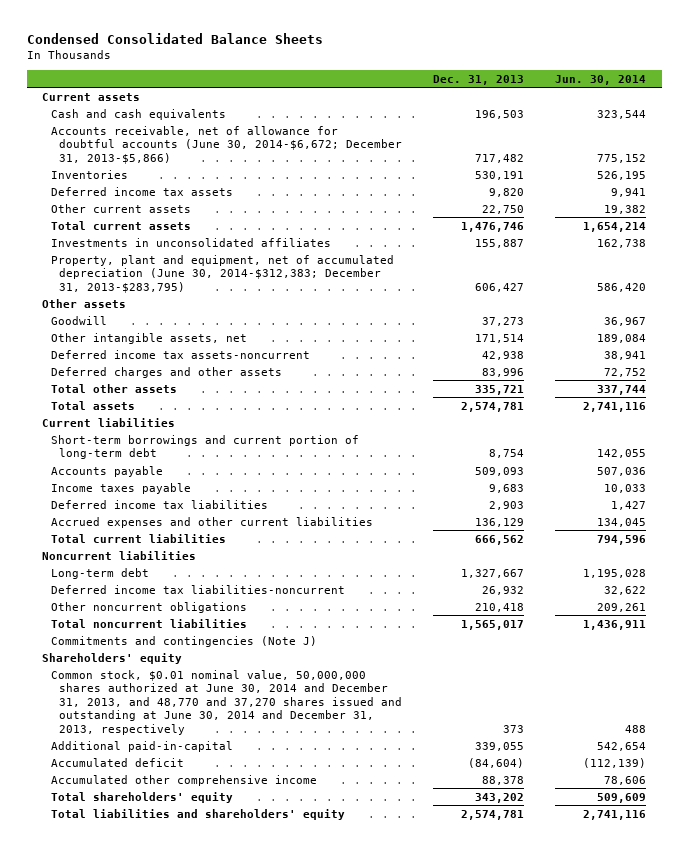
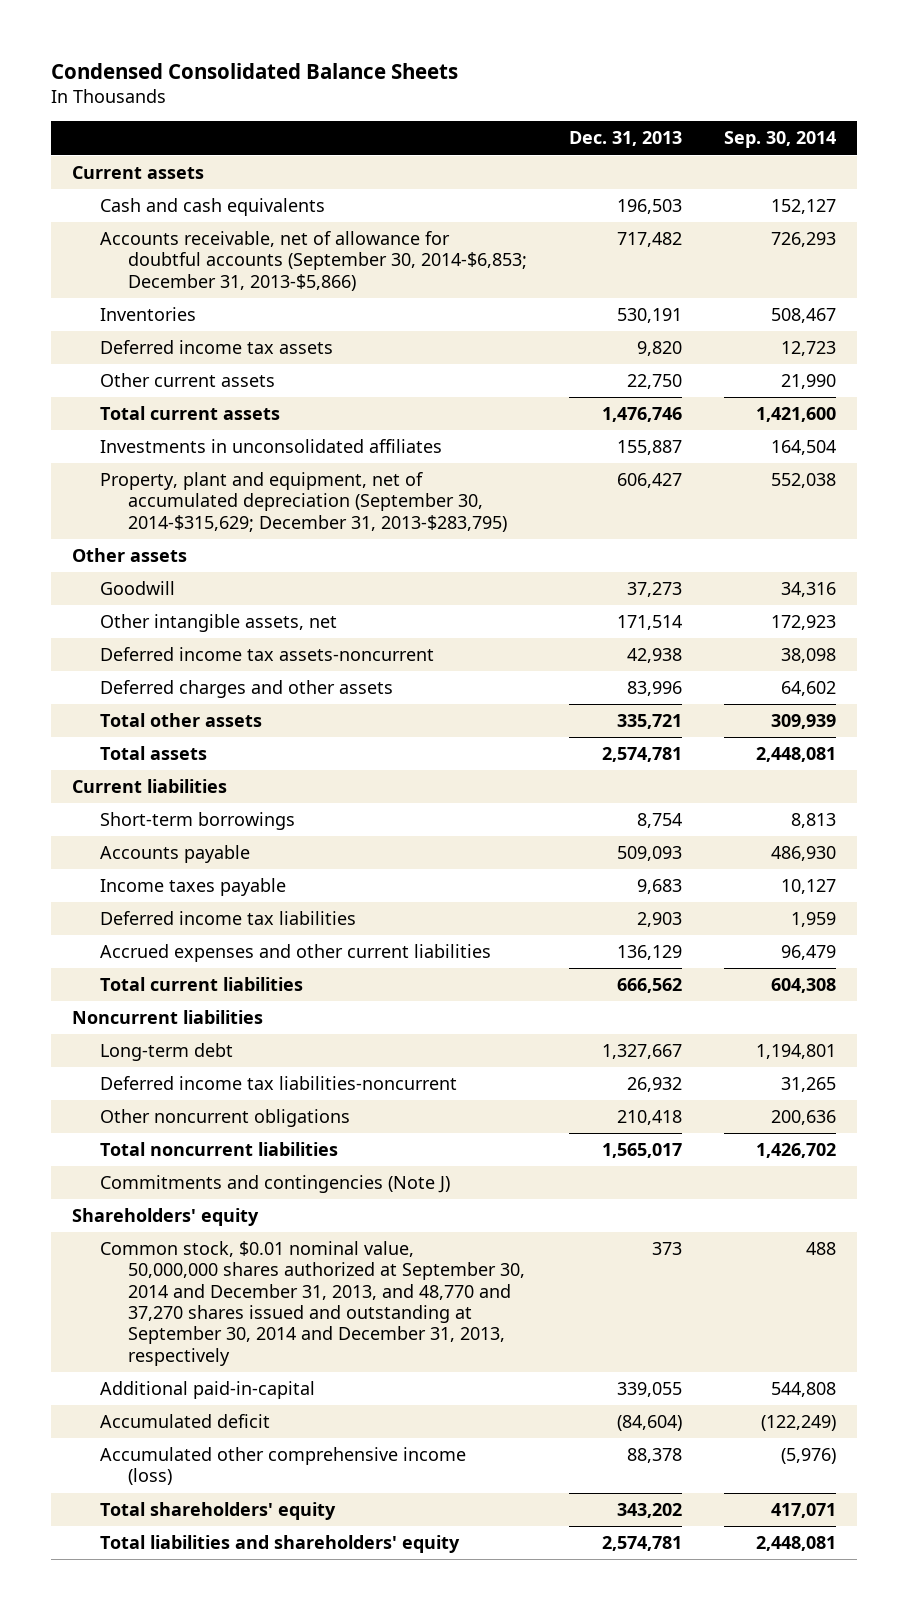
[555,74,647,85] Jun. 30, 2014 -> none
none -> [724,131,837,149] Sep. 30, 2014
[50,125,402,164] Accounts receivable, net of allowance for doubtful accounts (June 30, 2014-$6,672; December 31, 2013-$5,866) -> [100,231,528,291] Accounts receivable, net of allowance for doubtful accounts (September 30, 2014-$6,853; December 31, 2013-$5,866)
[50,254,394,293] Property, plant and equipment, net of accumulated depreciation (June 30, 2014-$312,383; December 31, 2013-$283,795) -> [100,472,508,532] Property, plant and equipment, net of accumulated depreciation (September 30, 2014-$315,629; December 31, 2013-$283,795)
[50,434,359,460] Short-term borrowings and current portion of long-term debt -> [100,812,296,831] Short-term borrowings
[50,669,402,735] Common stock, $0.01 nominal value, 50,000,000 shares authorized at June 30, 2014 and December 31, 2013, and 48,770 and 37,270 shares issued and outstanding at June 30, 2014 and December 31, 2013, respectively -> [100,1241,526,1366] Common stock, $0.01 nominal value, 50,000,000 shares authorized at September 30, 2014 and December 31, 2013, and 48,770 and 37,270 shares issued and outstanding at September 30, 2014 and December 31, 2013, respectively
[50,774,317,786] Accumulated other comprehensive income -> [100,1447,467,1486] Accumulated other comprehensive income (loss)

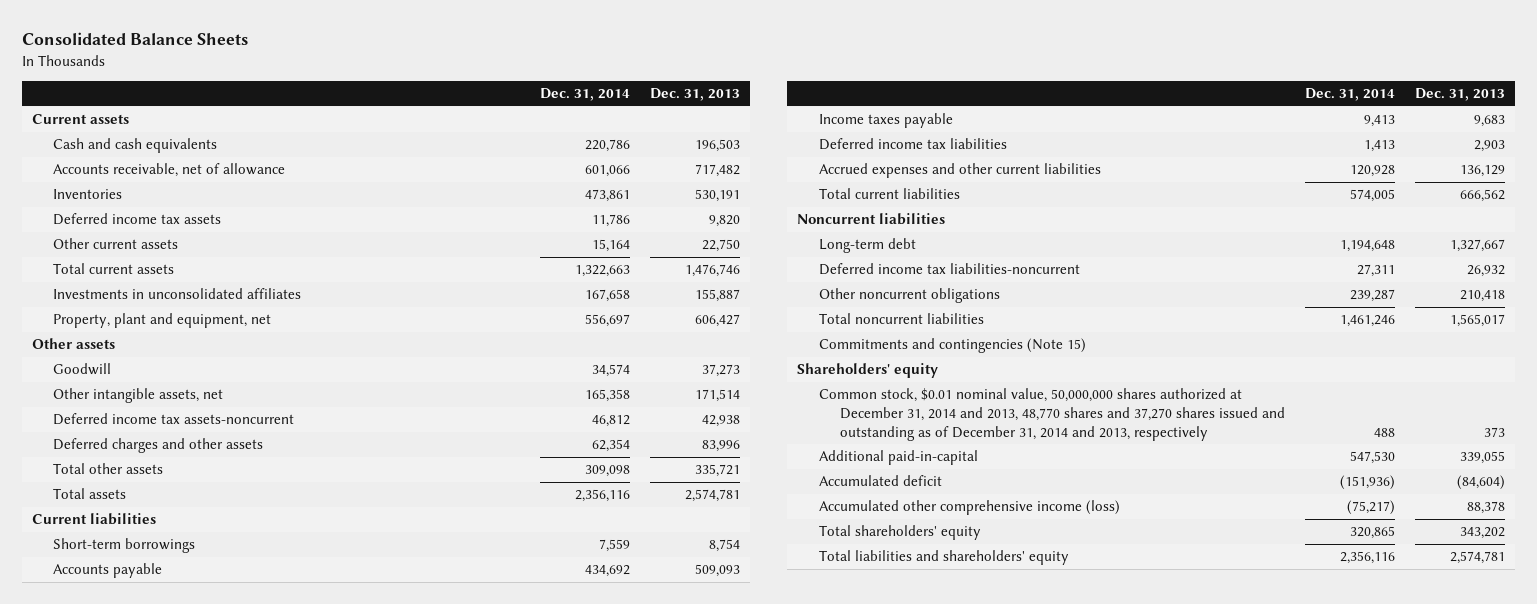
[51,63,459,80] Condensed Consolidated Balance Sheets -> [21,32,248,46] Consolidated Balance Sheets
[724,131,837,149] Sep. 30, 2014 -> none
none -> [539,88,630,102] Dec. 31, 2014
[100,231,528,291] Accounts receivable, net of allowance for doubtful accounts (September 30, 2014-$6,853; December 31, 2013-$5,866) -> [53,163,286,178] Accounts receivable, net of allowance
[100,472,508,532] Property, plant and equipment, net of accumulated depreciation (September 30, 2014-$315,629; December 31, 2013-$283,795) -> [53,313,272,329] Property, plant and equipment, net
[100,1175,451,1194] Commitments and contingencies (Note J) -> [818,338,1086,354] Commitments and contingencies (Note 15)
[100,1241,526,1366] Common stock, $0.01 nominal value, 50,000,000 shares authorized at September 30, 2014 and December 31, 2013, and 48,770 and 37,270 shares issued and outstanding at September 30, 2014 and December 31, 2013, respectively -> [818,388,1286,441] Common stock, $0.01 nominal value, 50,000,000 shares authorized at December 31, 2014 and 2013, 48,770 shares and 37,270 shares issued and outstanding as of December 31, 2014 and 2013, respectively

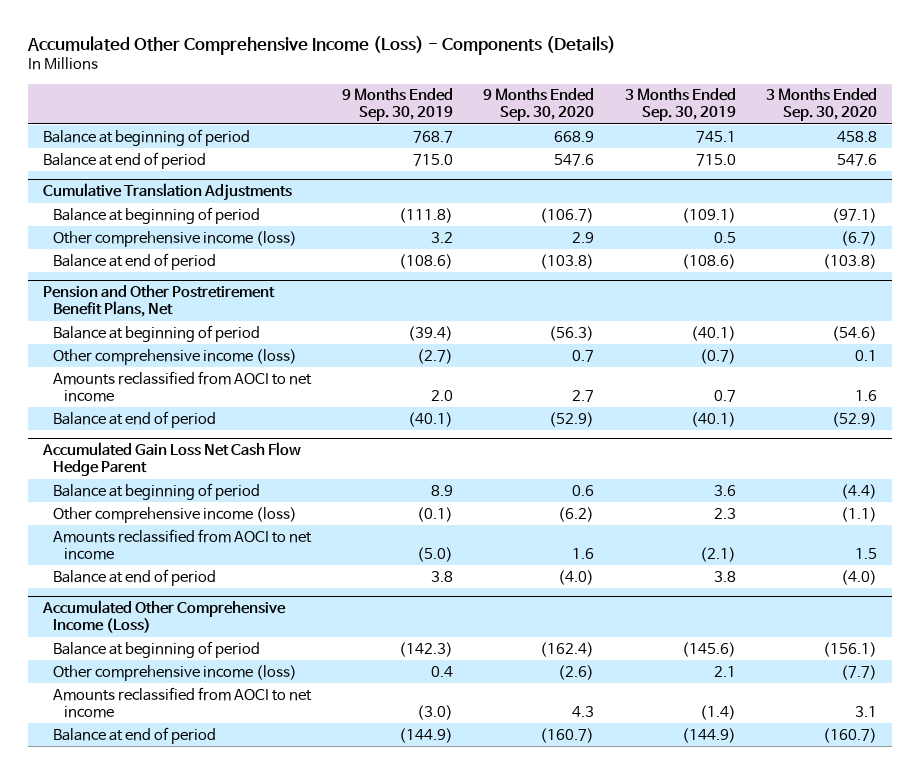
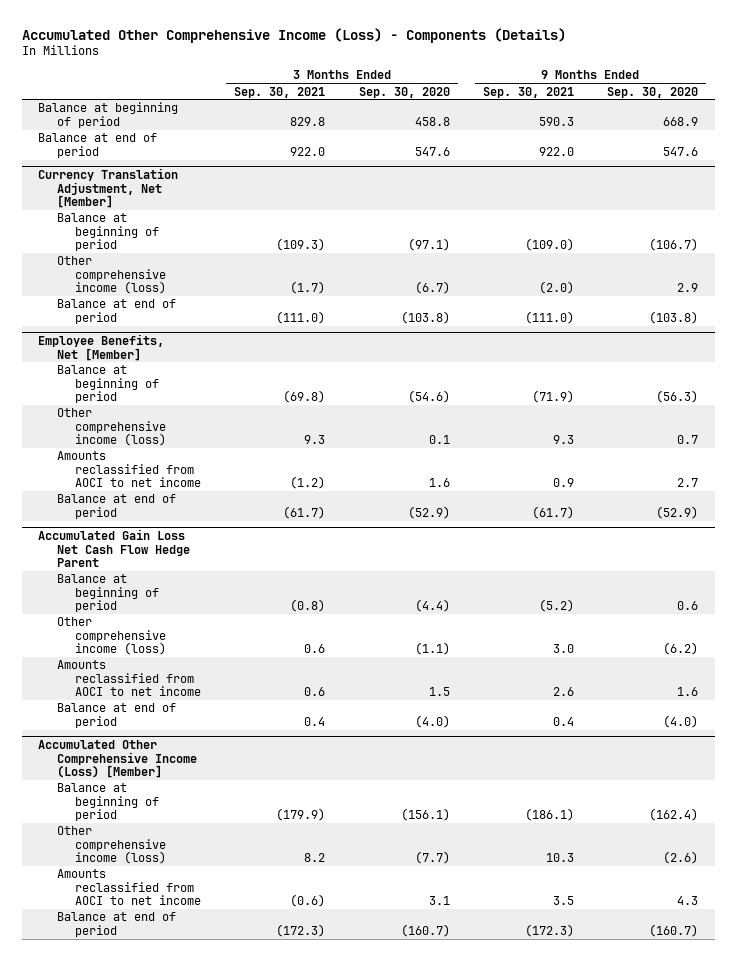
[341,88,453,122] 9 Months Ended Sep. 30, 2019 -> none
[624,88,736,122] 3 Months Ended Sep. 30, 2019 -> none
none -> [234,86,326,98] Sep. 30, 2021
none -> [482,86,574,98] Sep. 30, 2021
[42,183,292,202] Cumulative Translation Adjustments -> [38,168,179,208] Currency Translation Adjustment, Net [Member]
[42,285,275,318] Pension and Other Postretirement Benefit Plans, Net -> [38,334,165,361] Employee Benefits, Net [Member]
[41,600,286,634] Accumulated Other Comprehensive Income (Loss) -> [38,740,197,778] Accumulated Other Comprehensive Income (Loss) [Member]

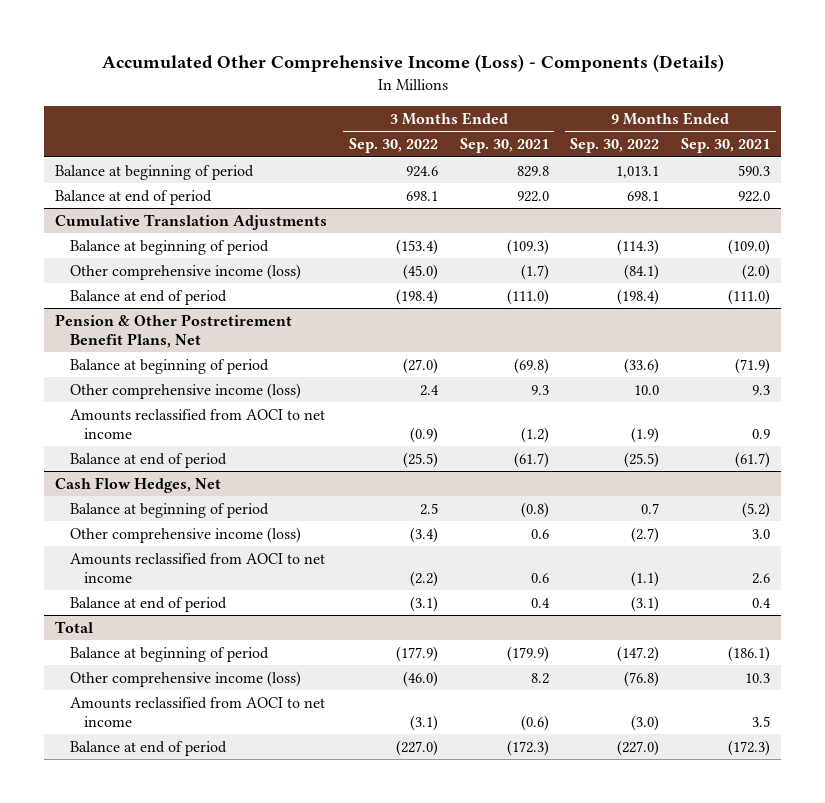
[358,86,450,98] Sep. 30, 2020 -> none
[607,86,699,98] Sep. 30, 2020 -> none
none -> [348,138,438,154] Sep. 30, 2022
none -> [570,138,660,154] Sep. 30, 2022
[38,168,179,208] Currency Translation Adjustment, Net [Member] -> [54,213,327,230] Cumulative Translation Adjustments
[38,334,165,361] Employee Benefits, Net [Member] -> [54,313,292,348] Pension & Other Postretirement Benefit Plans, Net
[38,529,190,567] Accumulated Gain Loss Net Cash Flow Hedge Parent -> [54,476,221,493] Cash Flow Hedges, Net
[38,740,197,778] Accumulated Other Comprehensive Income (Loss) [Member] -> [54,620,93,633] Total

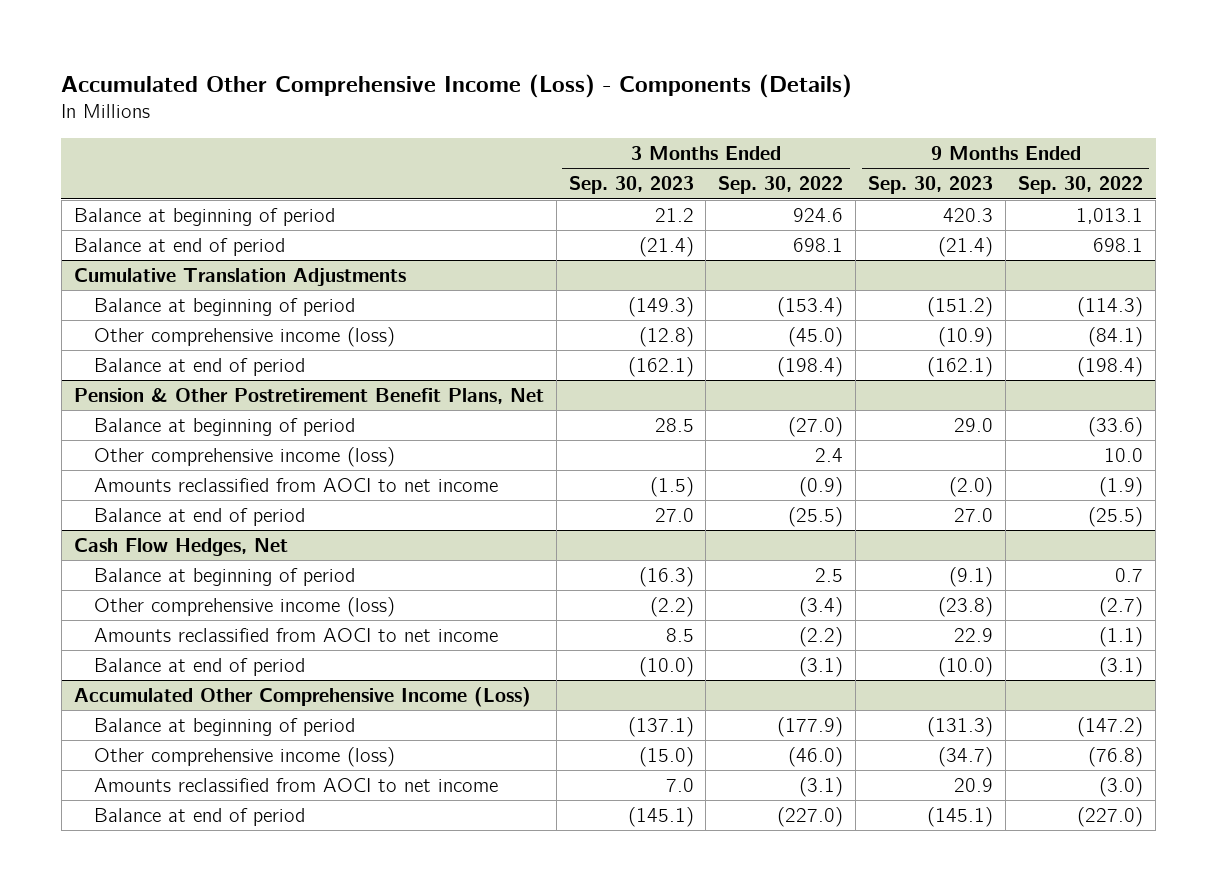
[459,138,549,154] Sep. 30, 2021 -> none
[681,138,771,154] Sep. 30, 2021 -> none
none -> [568,176,694,195] Sep. 30, 2023
none -> [868,176,994,195] Sep. 30, 2023
[54,620,93,633] Total -> [73,687,531,708] Accumulated Other Comprehensive Income (Loss)

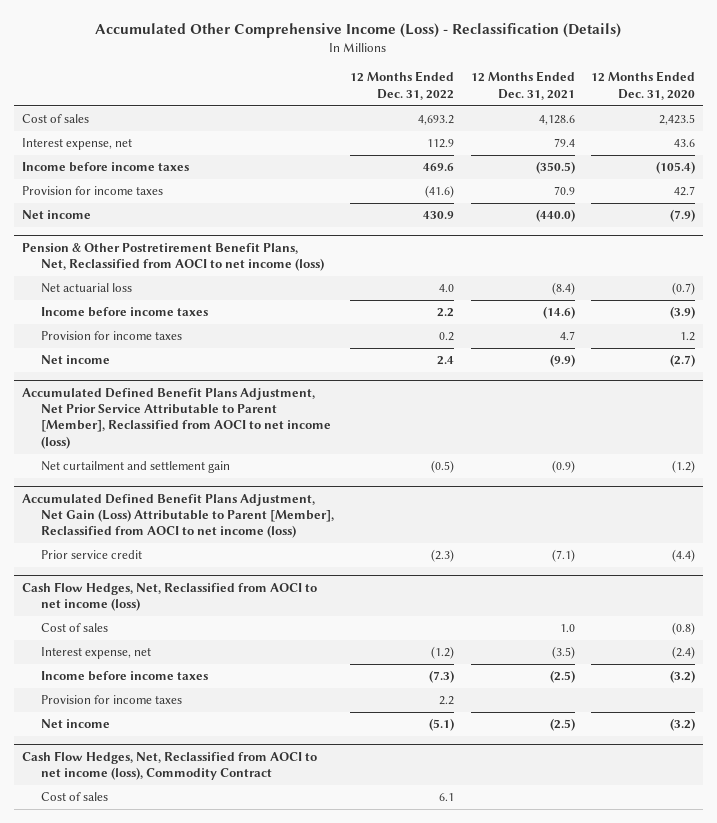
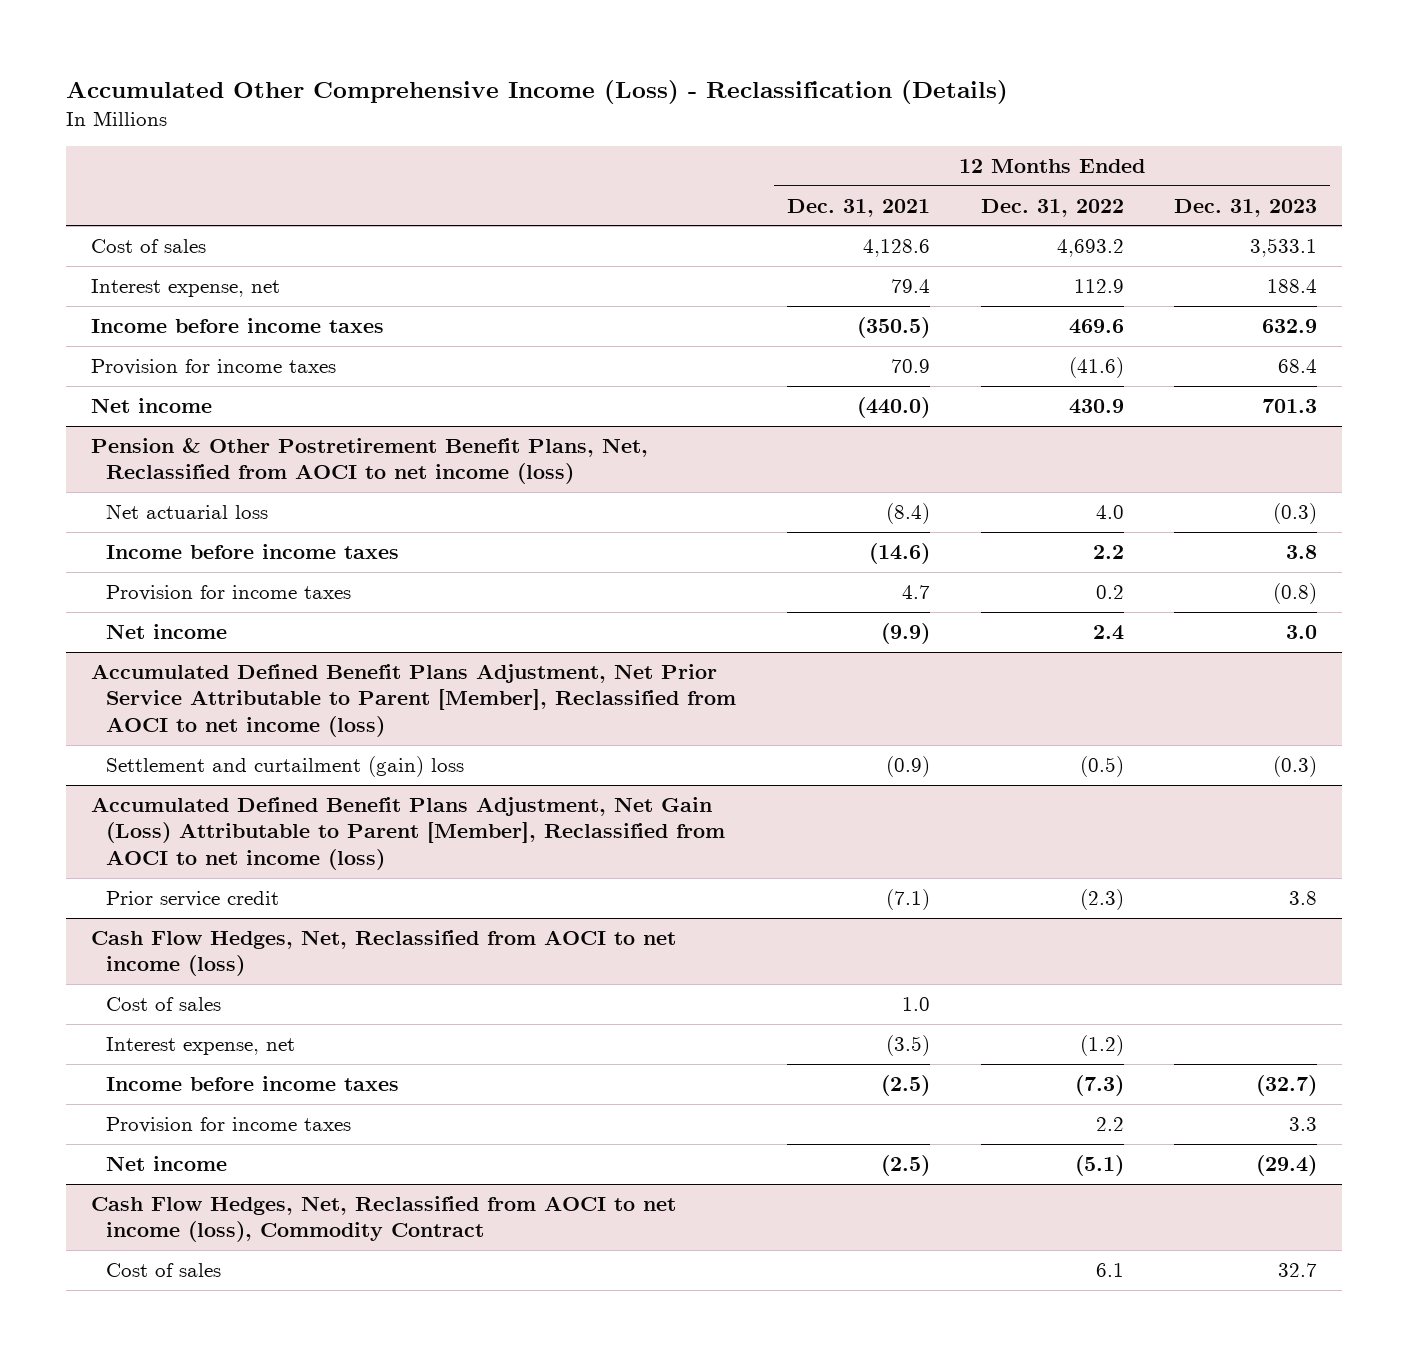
[590,71,695,100] 12 Months Ended Dec. 31, 2020 -> none
none -> [1174,198,1318,217] Dec. 31, 2023
[40,461,230,474] Net curtailment and settlement gain -> [106,755,465,777] Settlement and curtailment (gain) loss

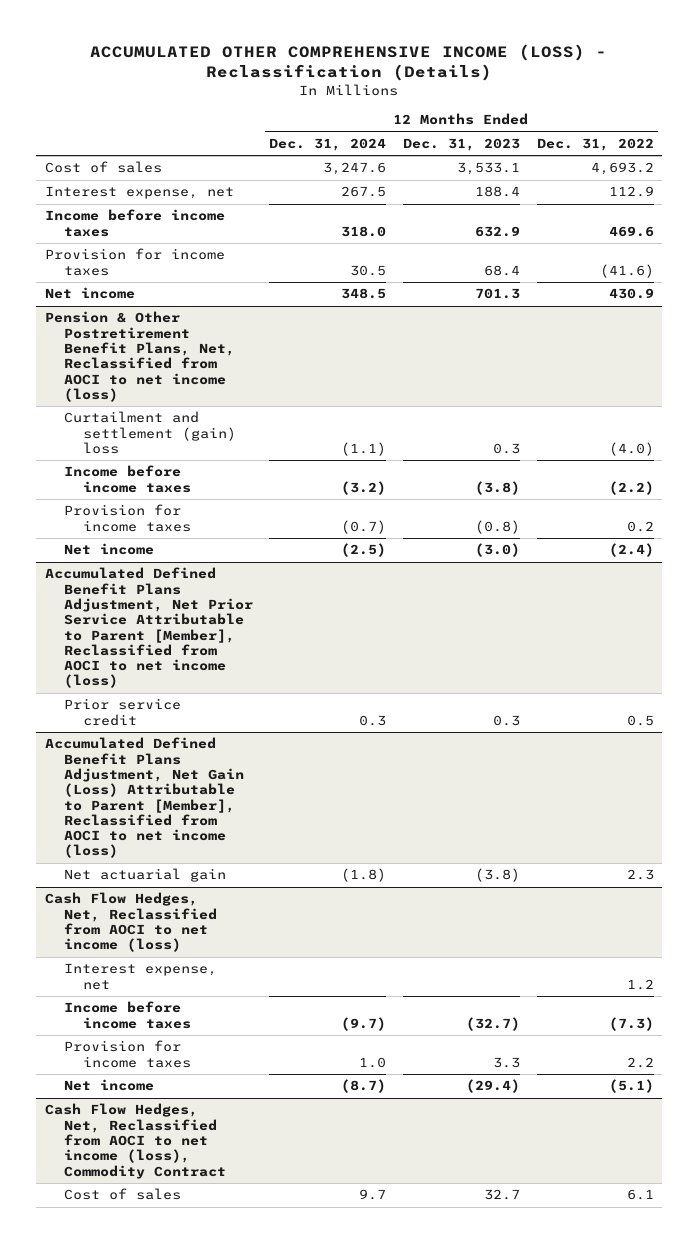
[66,79,1009,104] Accumulated Other Comprehensive Income (Loss) - Reclassification (Details) -> [90,43,608,82] ACCUMULATED OTHER COMPREHENSIVE INCOME (LOSS) - Reclassification (Details)
[786,198,930,217] Dec. 31, 2021 -> none
none -> [269,138,387,152] Dec. 31, 2024
[106,503,269,519] Net actuarial loss -> none
none -> [63,411,236,455] Curtailment and settlement (gain) loss
[1092,544,1124,559] 2.2 -> [608,480,654,495] (2.2)
[1286,544,1318,559] 3.8 -> [474,480,520,495] (3.8)
[1092,624,1124,640] 2.4 -> [608,543,654,558] (2.4)
[1286,624,1318,639] 3.0 -> [474,543,520,558] (3.0)
[106,755,465,777] Settlement and curtailment (gain) loss -> none
none -> [63,698,181,726] Prior service credit
[106,890,280,907] Prior service credit -> none
none -> [63,868,226,883] Net actuarial gain
[106,996,222,1011] Cost of sales -> none
[1079,1034,1124,1056] (1.2) -> [626,978,654,990] 1.2

